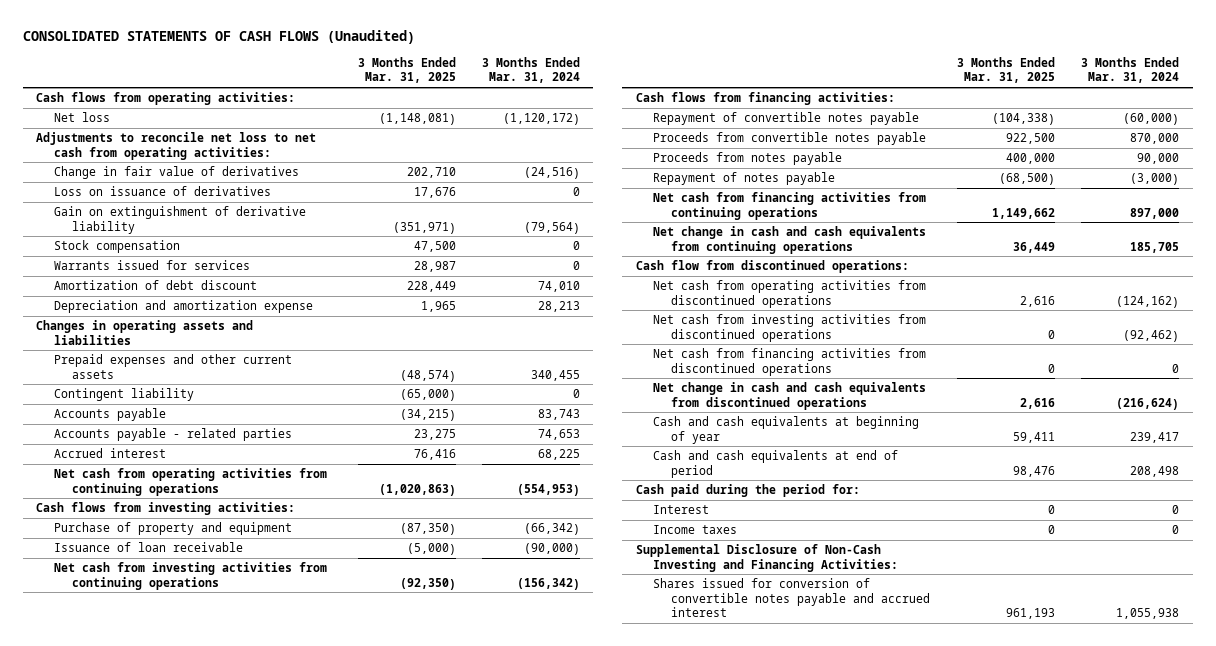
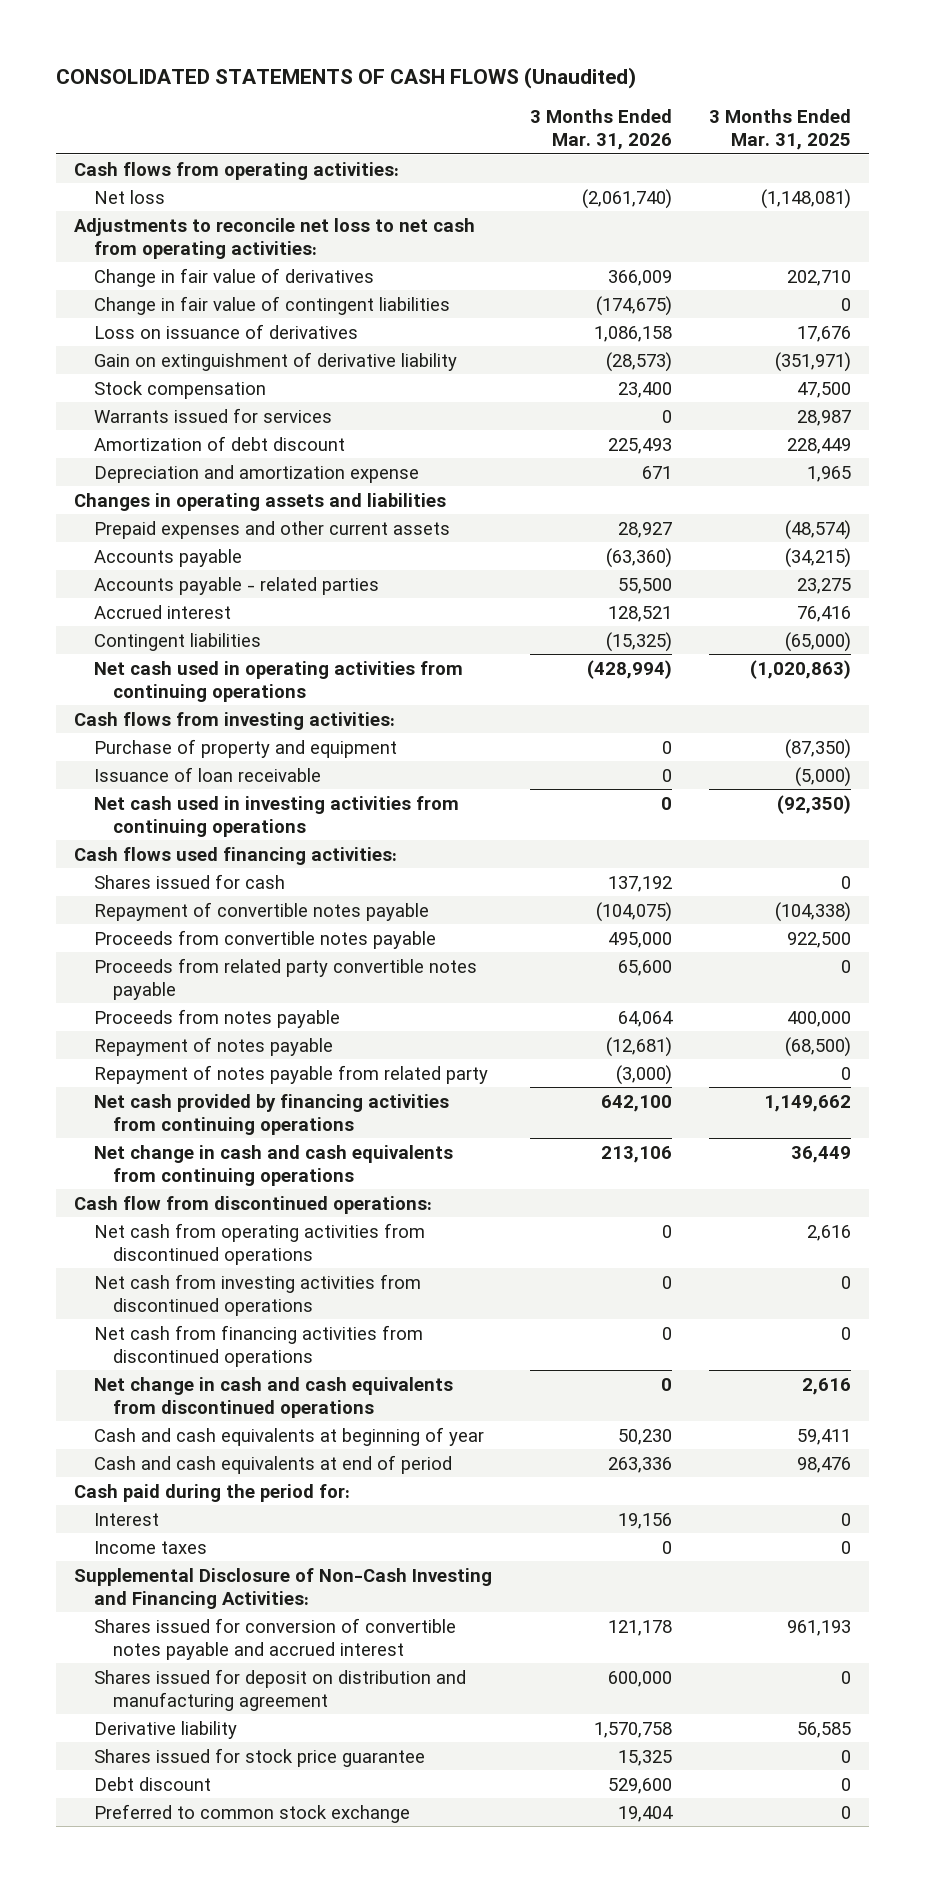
[482,56,581,84] 3 Months Ended Mar. 31, 2024 -> none
none -> [529,109,672,151] 3 Months Ended Mar. 31, 2026
none -> [93,295,450,315] Change in fair value of contingent liabilities
[54,388,195,402] Contingent liability -> none
none -> [93,632,261,651] Contingent liabilities
[54,468,328,496] Net cash from operating activities from continuing operations -> [93,660,463,702] Net cash used in operating activities from continuing operations
[54,562,328,590] Net cash from investing activities from continuing operations -> [93,795,459,837] Net cash used in investing activities from continuing operations
[635,92,895,106] Cash flows from financing activities: -> [74,846,398,865] Cash flows used financing activities:
none -> [93,873,285,889] Shares issued for cash
none -> [93,957,477,1000] Proceeds from related party convertible notes payable
none -> [93,1064,488,1084] Repayment of notes payable from related party
[653,192,927,220] Net cash from financing activities from continuing operations -> [93,1093,449,1135] Net cash provided by financing activities from continuing operations
none -> [93,1668,466,1711] Shares issued for deposit on distribution and manufacturing agreement
none -> [93,1720,237,1739] Derivative liability
none -> [93,1747,425,1767] Shares issued for stock price guarantee
none -> [93,1776,211,1791] Debt discount
none -> [93,1803,410,1823] Preferred to common stock exchange

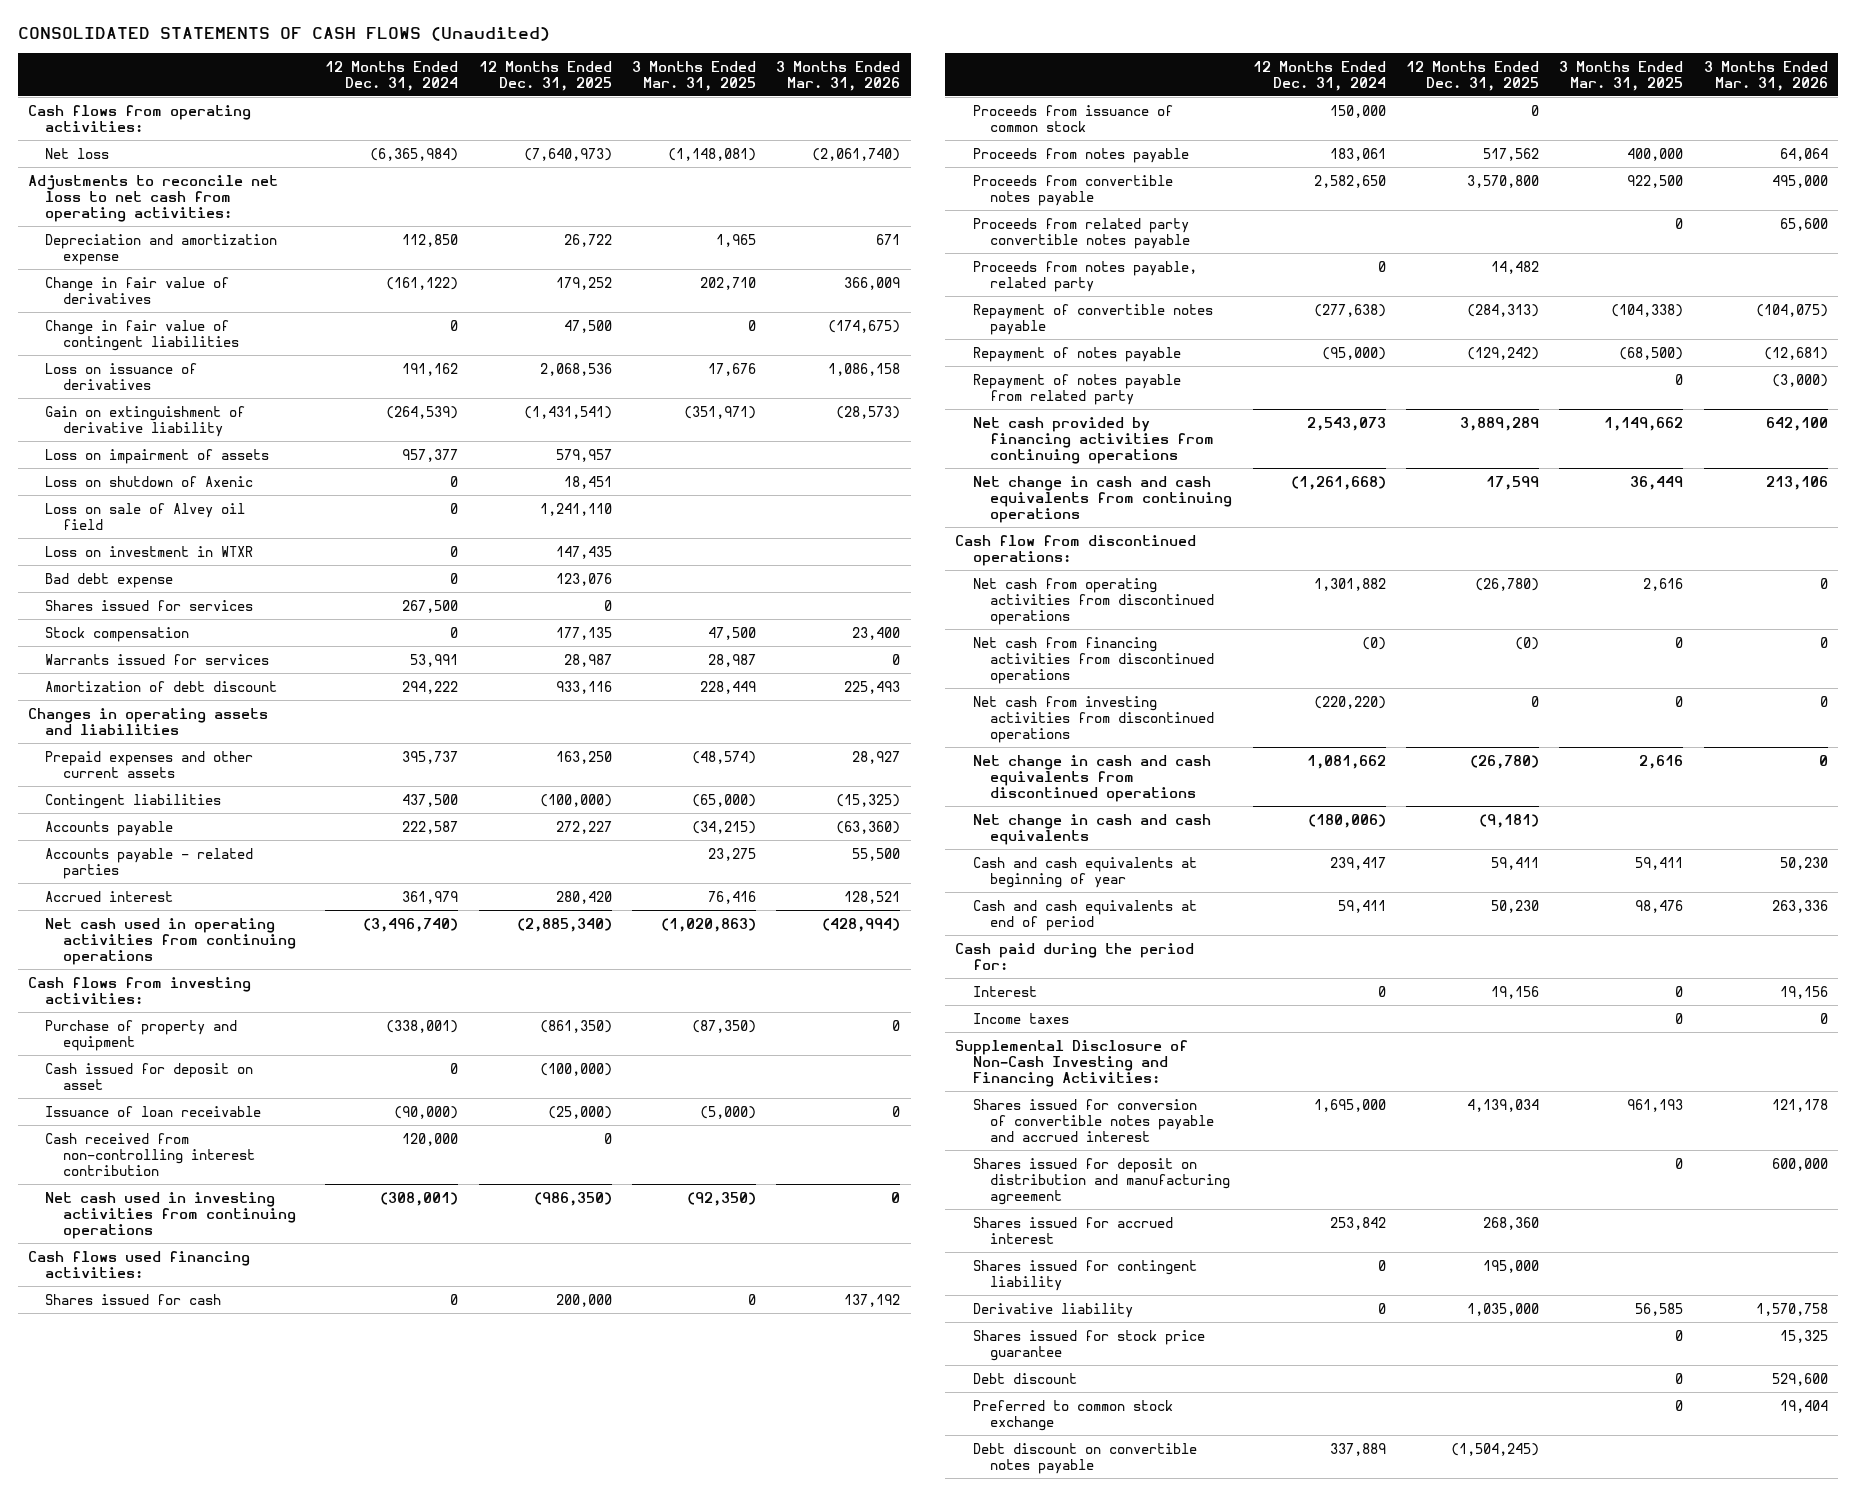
none -> [325,60,459,91] 12 Months Ended Dec. 31, 2024
none -> [478,60,612,91] 12 Months Ended Dec. 31, 2025
[93,464,419,483] Depreciation and amortization expense -> [45,233,278,265] Depreciation and amortization expense
none -> [45,448,270,464] Loss on impairment of assets
none -> [45,475,254,487] Loss on shutdown of Axenic
none -> [45,502,246,530] Loss on sale of Alvey oil field
none -> [45,545,254,557] Loss on investment in WTXR
none -> [45,572,174,588] Bad debt expense
none -> [45,599,254,611] Shares issued for services
[93,632,261,651] Contingent liabilities -> [45,793,222,809] Contingent liabilities
none -> [45,1062,254,1090] Cash issued for deposit on asset
none -> [45,1132,256,1176] Cash received from non-controlling interest contribution
none -> [972,104,1173,132] Proceeds from issuance of common stock
[93,1008,340,1028] Proceeds from notes payable -> [972,147,1189,163] Proceeds from notes payable
none -> [972,260,1197,292] Proceeds from notes payable, related party
[93,901,429,921] Repayment of convertible notes payable -> [972,303,1213,335] Repayment of convertible notes payable
[93,1273,421,1316] Net cash from investing activities from discontinued operations -> [972,695,1215,743] Net cash from investing activities from discontinued operations
none -> [972,813,1211,845] Net change in cash and cash equivalents
none -> [972,1216,1173,1244] Shares issued for accrued interest
none -> [972,1259,1197,1291] Shares issued for contingent liability
none -> [972,1442,1197,1474] Debt discount on convertible notes payable

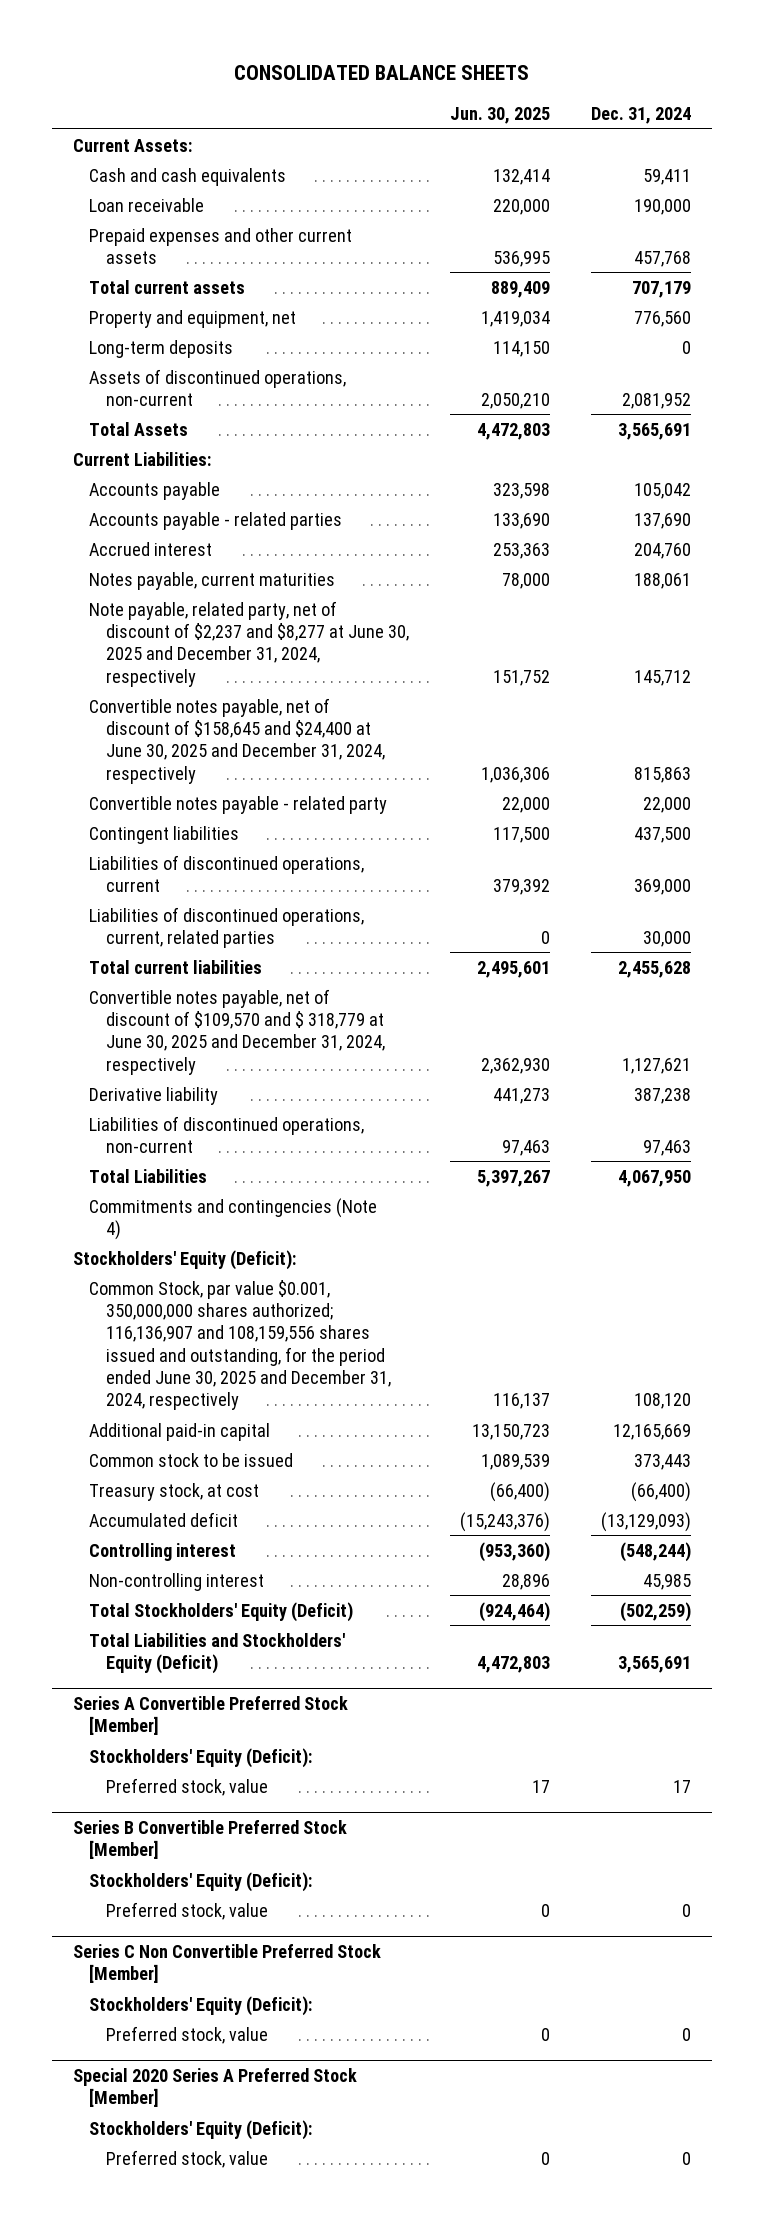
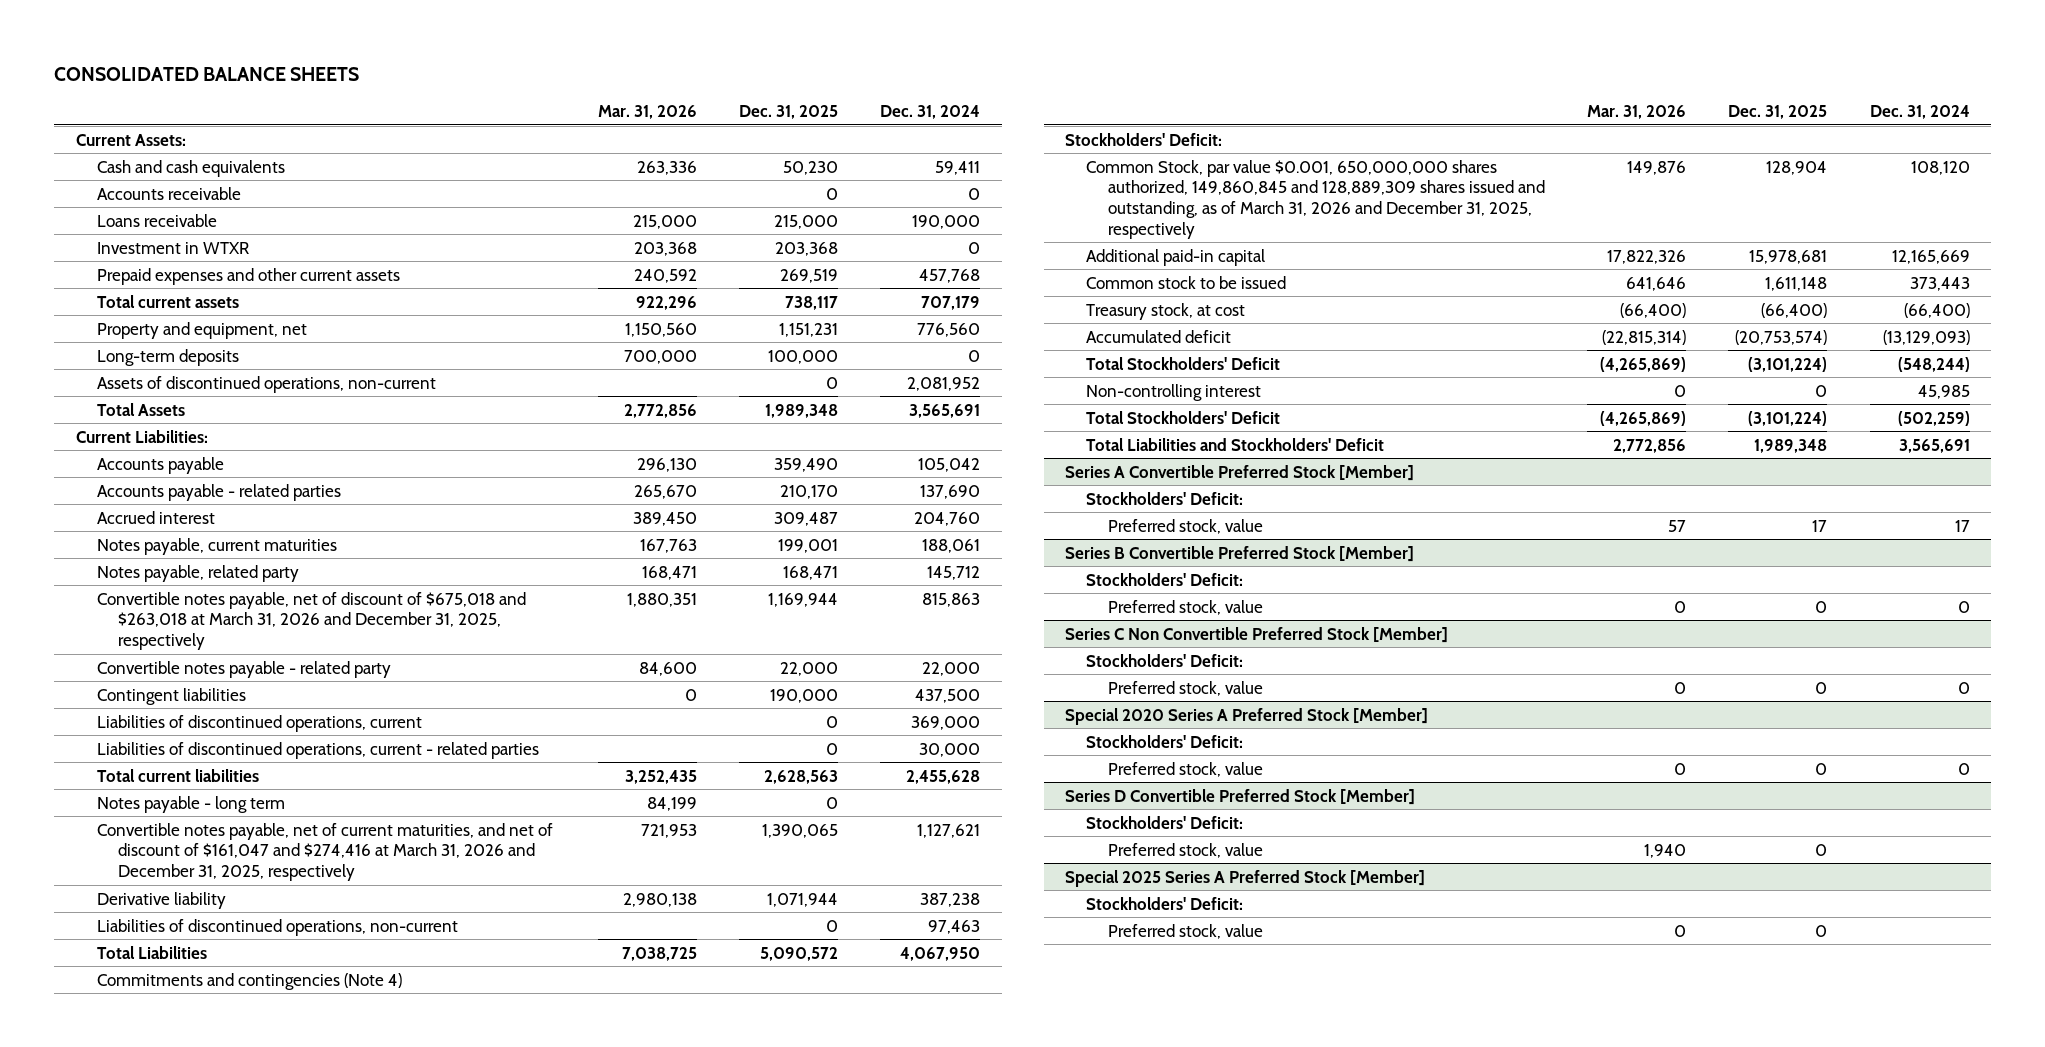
[450,107,551,125] Jun. 30, 2025 -> none
none -> [597,105,697,120] Mar. 31, 2026
none -> [738,105,838,120] Dec. 31, 2025
none -> [96,186,241,200] Accounts receivable
[89,197,205,212] Loan receivable -> [96,213,217,227] Loans receivable
none -> [96,241,249,254] Investment in WTXR
[89,600,410,687] Note payable, related party, net of discount of $2,237 and $8,277 at June 30, 2025 and December 31, 2024, respectively -> [96,564,299,582] Notes payable, related party
[89,697,386,784] Convertible notes payable, net of discount of $158,645 and $24,400 at June 30, 2025 and December 31, 2024, respectively -> [96,591,526,651] Convertible notes payable, net of discount of $675,018 and $263,018 at March 31, 2026 and December 31, 2025, respectively
[89,906,365,948] Liabilities of discontinued operations, current, related parties -> [96,741,539,759] Liabilities of discontinued operations, current - related parties
none -> [96,795,285,813] Notes payable - long term
[89,988,386,1075] Convertible notes payable, net of discount of $109,570 and $ 318,779 at June 30, 2025 and December 31, 2024, respectively -> [96,822,553,882] Convertible notes payable, net of current maturities, and net of discount of $161,047 and $274,416 at March 31, 2026 and December 31, 2025, respectively
[72,1249,296,1270] Stockholders' Equity (Deficit): -> [1065,132,1223,146] Stockholders' Deficit:
[89,1279,392,1411] Common Stock, par value $0.001, 350,000,000 shares authorized; 116,136,907 and 108,159,556 shares issued and outstanding, for the period ended June 30, 2025 and December 31, 2024, respectively -> [1086,159,1545,239] Common Stock, par value $0.001, 650,000,000 shares authorized, 149,860,845 and 128,889,309 shares issued and outstanding, as of March 31, 2026 and December 31, 2025, respectively
[89,1542,237,1561] Controlling interest -> [1086,356,1281,370] Total Stockholders' Deficit
[89,1601,354,1622] Total Stockholders' Equity (Deficit) -> [1086,410,1281,424] Total Stockholders' Deficit
[89,1632,346,1674] Total Liabilities and Stockholders' Equity (Deficit) -> [1086,437,1385,451] Total Liabilities and Stockholders' Deficit
[89,1747,313,1768] Stockholders' Equity (Deficit): -> [1086,491,1244,505] Stockholders' Deficit:
[89,1871,313,1892] Stockholders' Equity (Deficit): -> [1086,572,1244,586] Stockholders' Deficit:
[89,1995,313,2016] Stockholders' Equity (Deficit): -> [1086,653,1244,667] Stockholders' Deficit:
[89,2119,313,2140] Stockholders' Equity (Deficit): -> [1086,734,1244,748] Stockholders' Deficit:
none -> [1065,788,1416,805] Series D Convertible Preferred Stock [Member]
none -> [1086,815,1244,829] Stockholders' Deficit:
none -> [1107,842,1263,858] Preferred stock, value
none -> [1065,869,1426,887] Special 2025 Series A Preferred Stock [Member]
none -> [1086,896,1244,910] Stockholders' Deficit:
none -> [1107,923,1263,939] Preferred stock, value

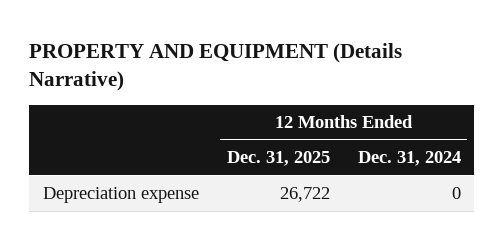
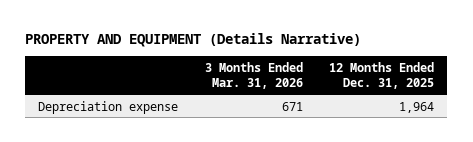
[357,151,461,167] Dec. 31, 2024 -> none
none -> [204,61,303,90] 3 Months Ended Mar. 31, 2026
[279,187,330,203] 26,722 -> [399,101,435,113] 1,964

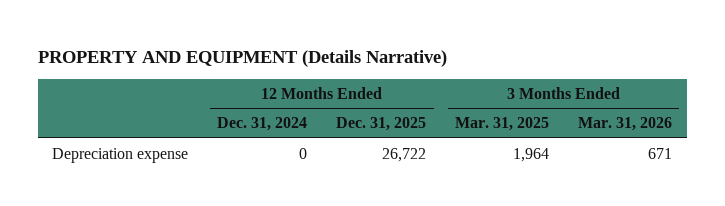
none -> [217,117,308,132] Dec. 31, 2024
none -> [455,117,550,132] Mar. 31, 2025
[399,101,435,113] 1,964 -> [382,147,427,162] 26,722

